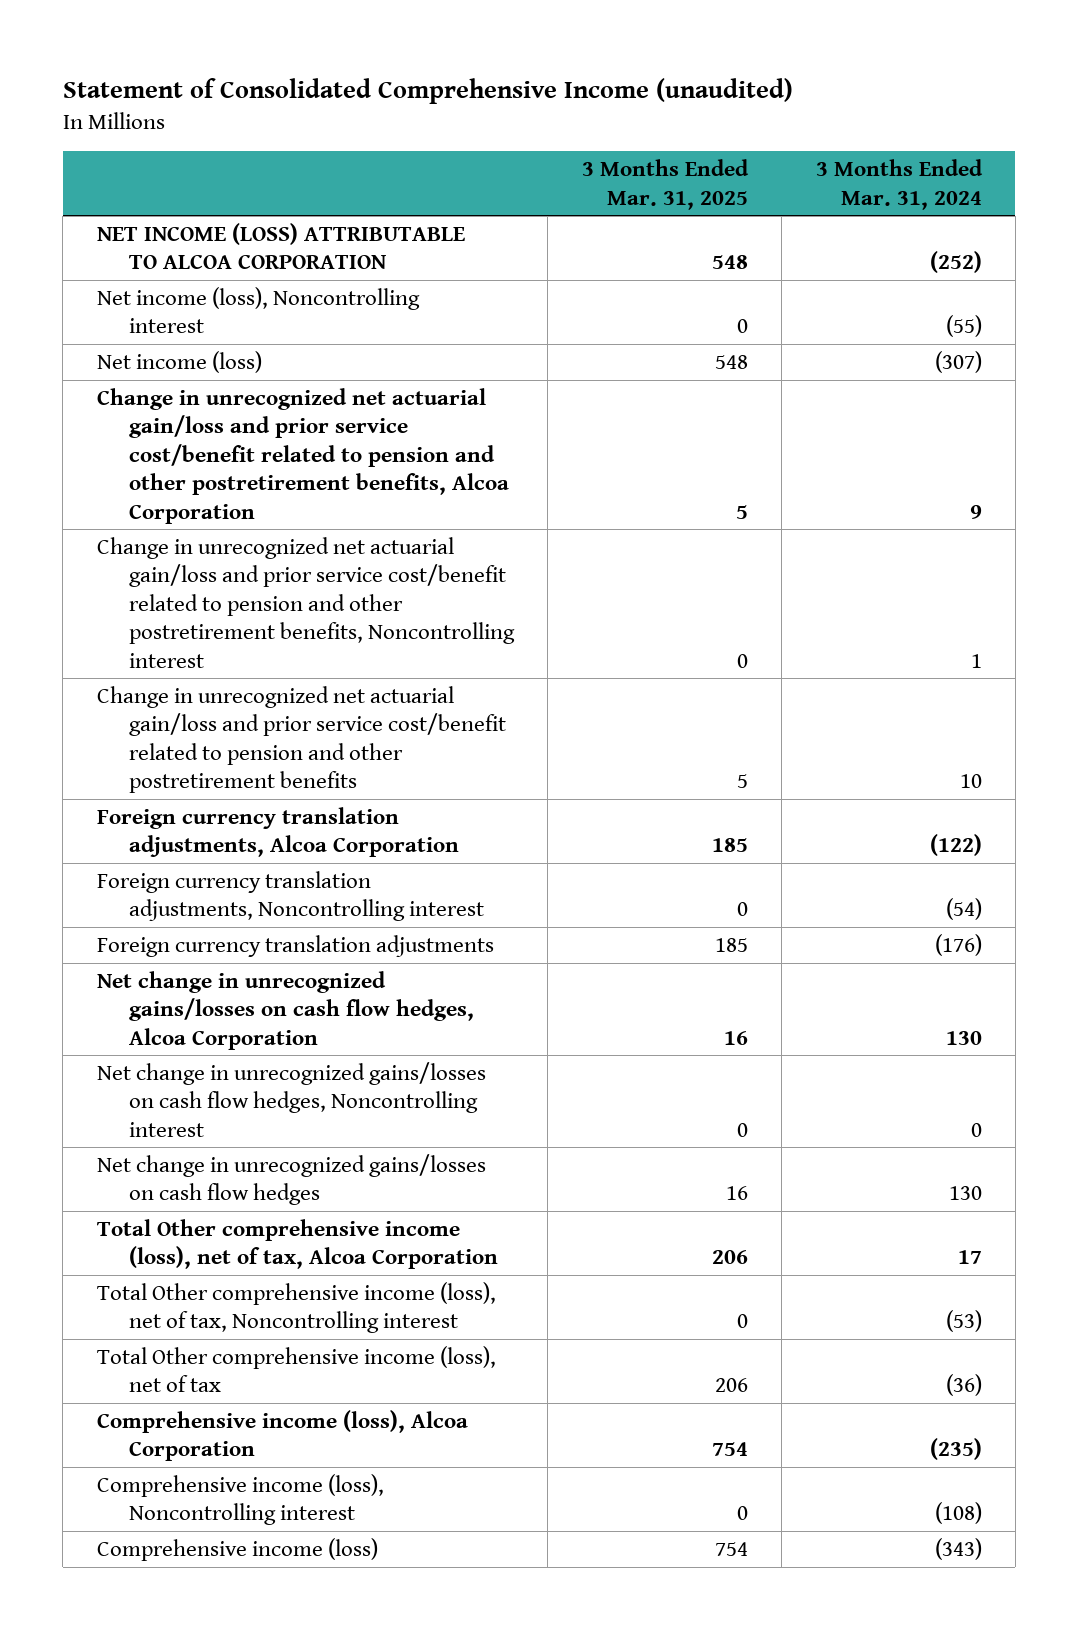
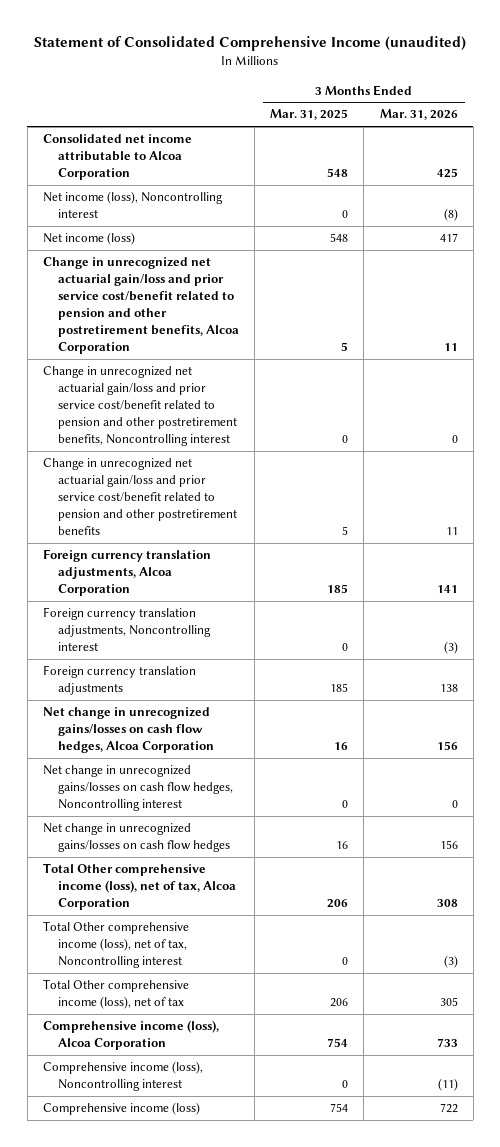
[815,159,983,210] 3 Months Ended Mar. 31, 2024 -> none
none -> [379,109,458,121] Mar. 31, 2026
[96,222,465,270] NET INCOME (LOSS) ATTRIBUTABLE TO ALCOA CORPORATION -> [42,134,192,181] Consolidated net income attributable to Alcoa Corporation

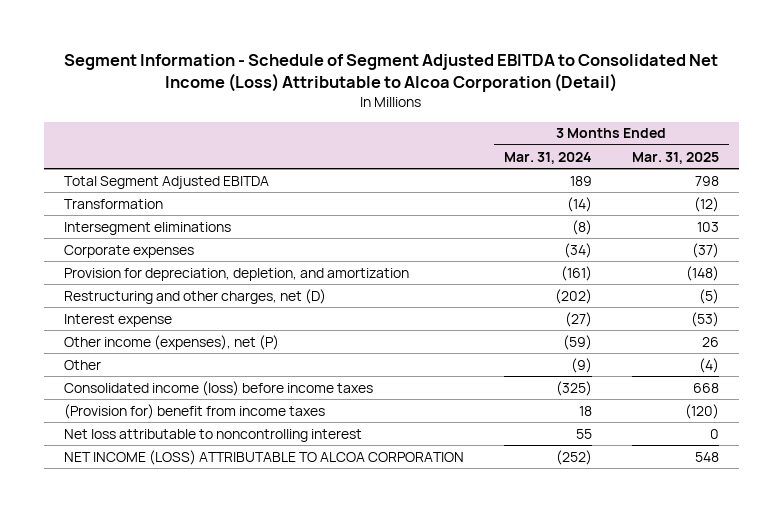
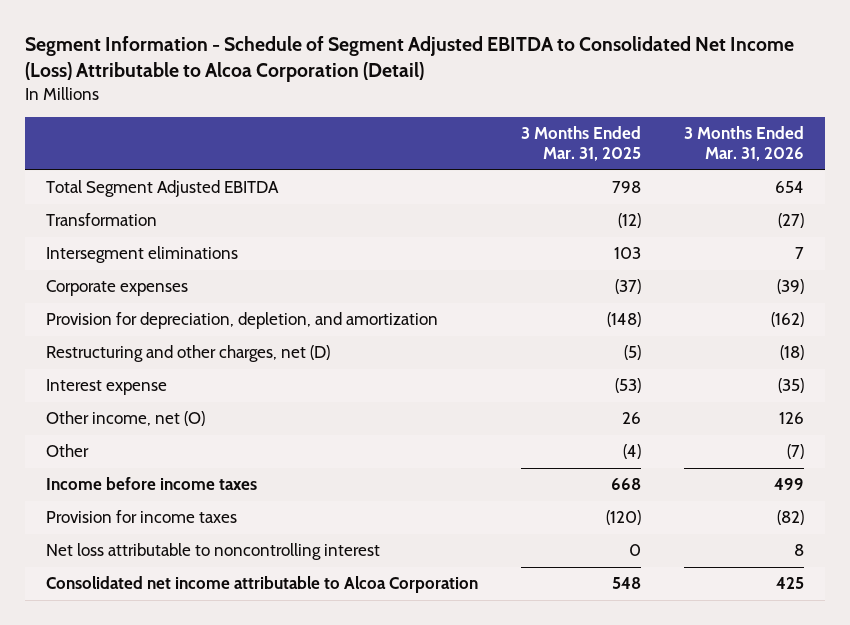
[503,151,592,164] Mar. 31, 2024 -> none
none -> [683,126,804,162] 3 Months Ended Mar. 31, 2026
[63,334,279,350] Other income (expenses), net (P) -> [46,411,206,427] Other income, net (O)
[63,380,373,396] Consolidated income (loss) before income taxes -> [46,477,258,491] Income before income taxes
[63,403,325,419] (Provision for) benefit from income taxes -> [46,510,238,524] Provision for income taxes
[63,449,464,465] NET INCOME (LOSS) ATTRIBUTABLE TO ALCOA CORPORATION -> [46,576,479,594] Consolidated net income attributable to Alcoa Corporation

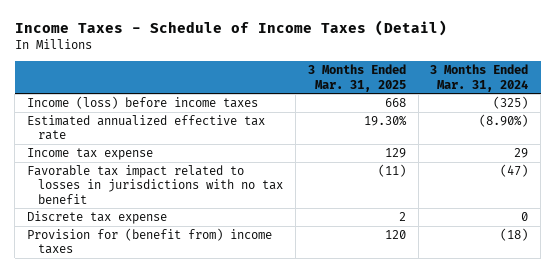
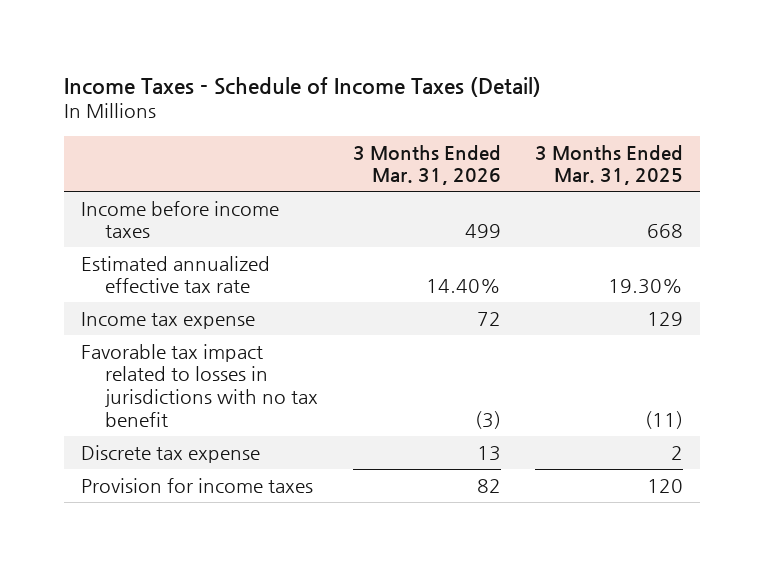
[430,64,529,92] 3 Months Ended Mar. 31, 2024 -> none
none -> [352,144,501,186] 3 Months Ended Mar. 31, 2026
[26,96,258,110] Income (loss) before income taxes -> [81,200,280,239] Income before income taxes
[26,228,272,255] Provision for (benefit from) income taxes -> [81,477,314,493] Provision for income taxes

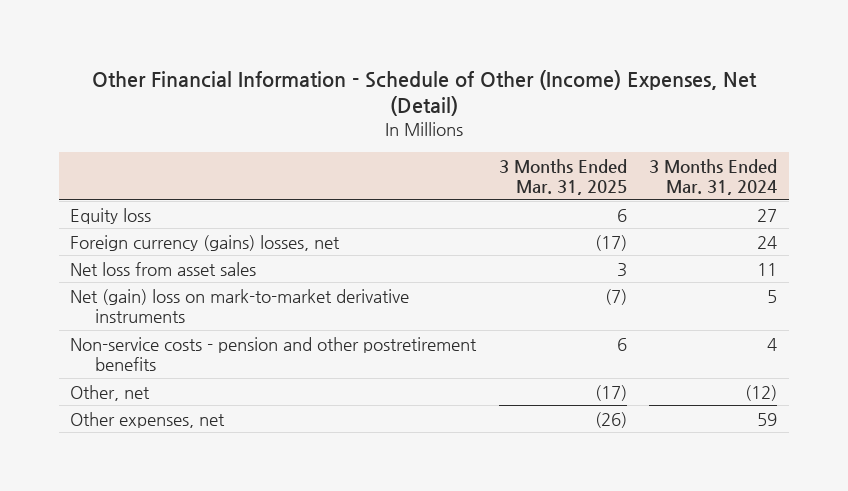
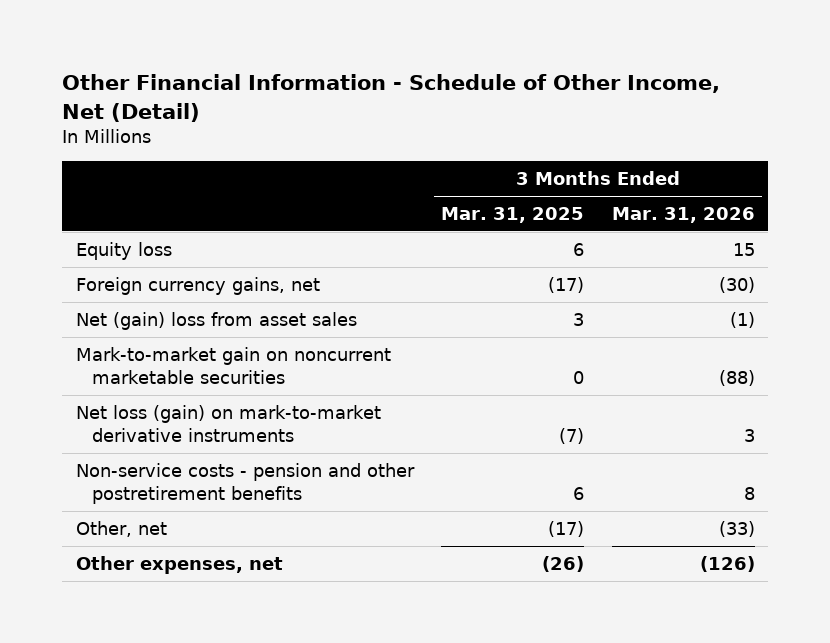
[91,69,757,117] Other Financial Information - Schedule of Other (Income) Expenses, Net (Detail) -> [62,74,721,122] Other Financial Information - Schedule of Other Income, Net (Detail)
[649,158,778,196] 3 Months Ended Mar. 31, 2024 -> none
none -> [611,207,755,224] Mar. 31, 2026
[70,234,341,251] Foreign currency (gains) losses, net -> [75,277,320,296] Foreign currency gains, net
[70,261,257,276] Net loss from asset sales -> [75,312,357,331] Net (gain) loss from asset sales
none -> [75,347,391,385] Mark-to-market gain on noncurrent marketable securities
[70,288,410,324] Net (gain) loss on mark-to-market derivative instruments -> [75,405,381,443] Net loss (gain) on mark-to-market derivative instruments

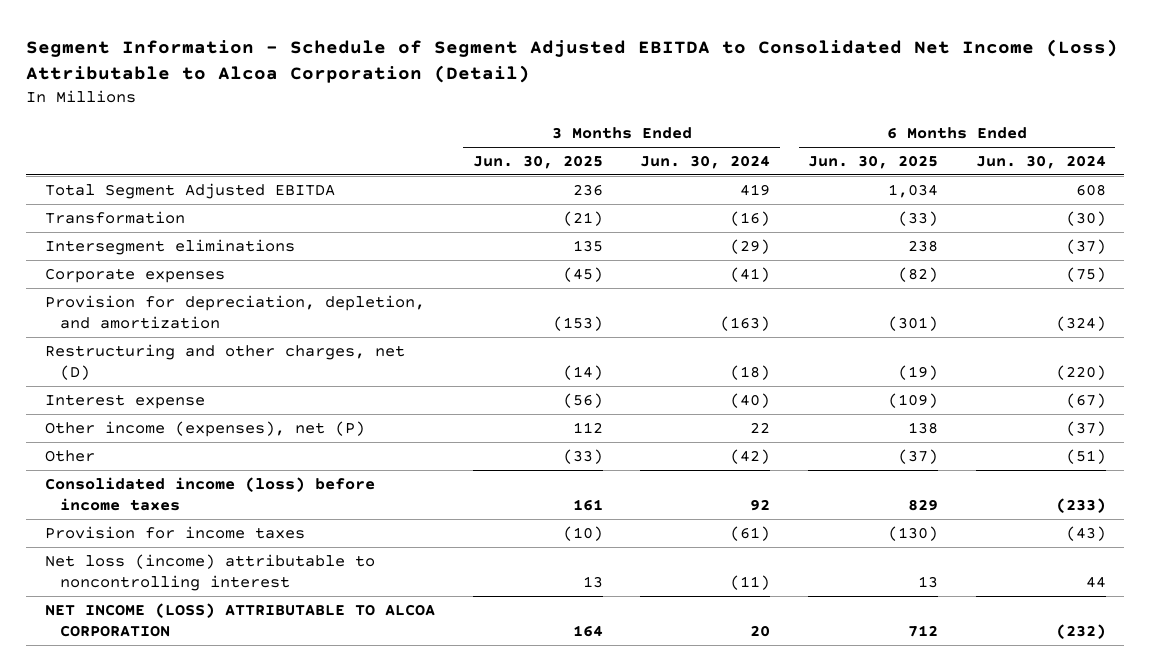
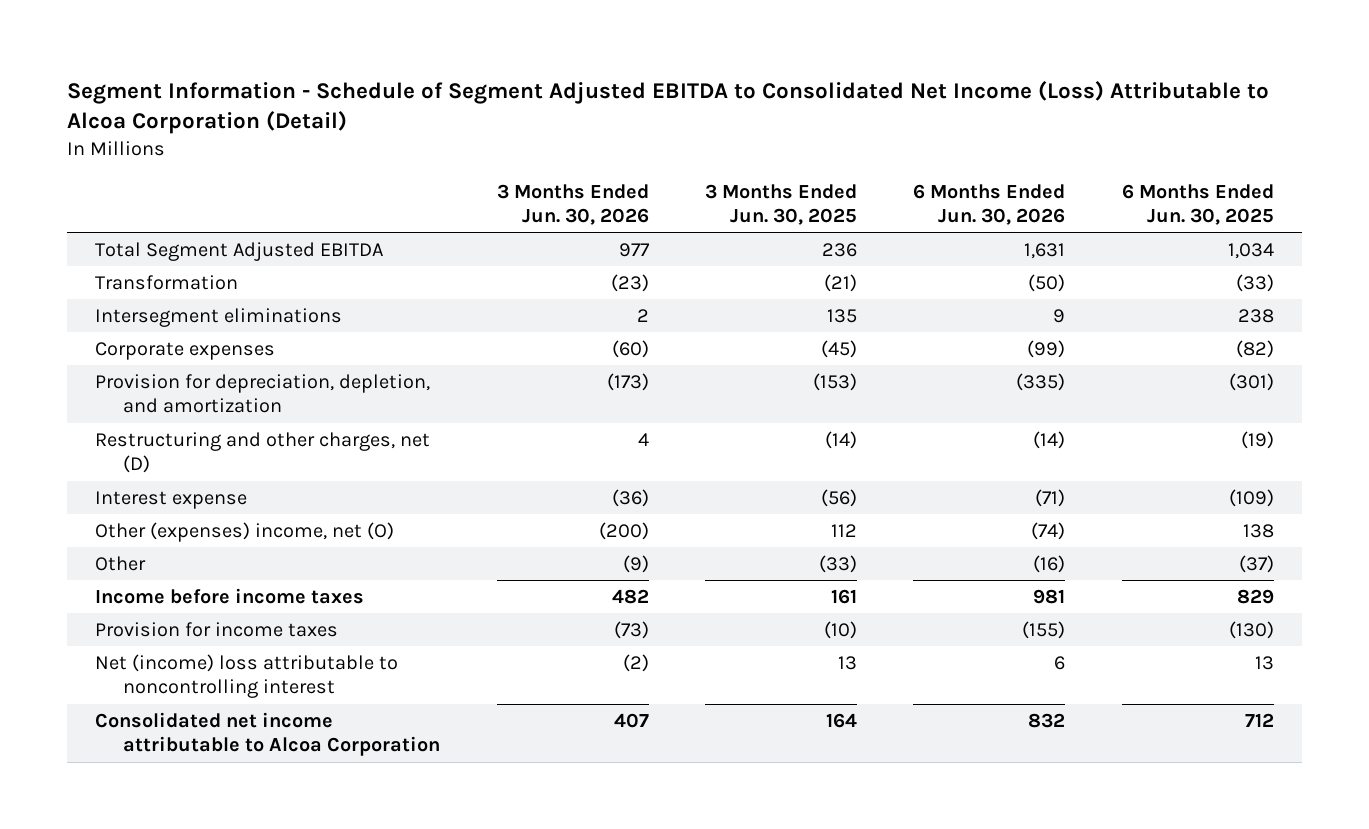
[640,155,771,170] Jun. 30, 2024 -> none
[975,155,1106,170] Jun. 30, 2024 -> none
none -> [496,183,649,226] 3 Months Ended Jun. 30, 2026
none -> [913,183,1066,226] 6 Months Ended Jun. 30, 2026
[45,420,366,437] Other income (expenses), net (P) -> [95,521,395,542] Other (expenses) income, net (O)
[45,476,376,512] Consolidated income (loss) before income taxes -> [95,587,365,604] Income before income taxes
[45,553,376,592] Net loss (income) attributable to noncontrolling interest -> [95,653,399,699] Net (income) loss attributable to noncontrolling interest
[45,602,436,638] NET INCOME (LOSS) ATTRIBUTABLE TO ALCOA CORPORATION -> [95,711,441,757] Consolidated net income attributable to Alcoa Corporation

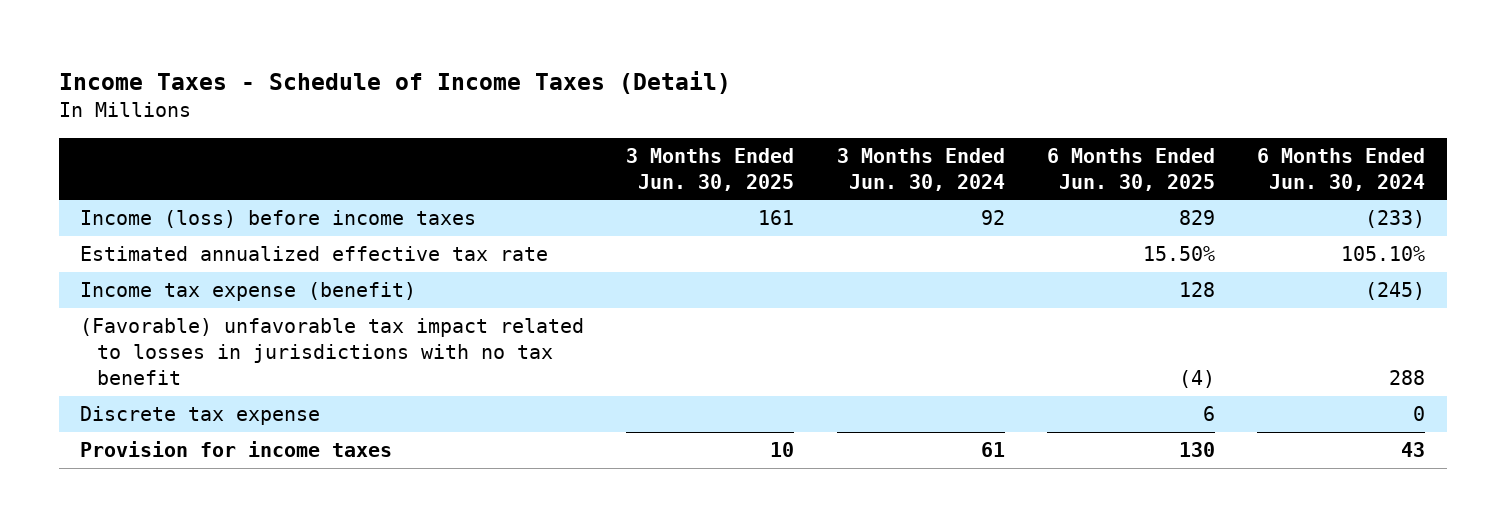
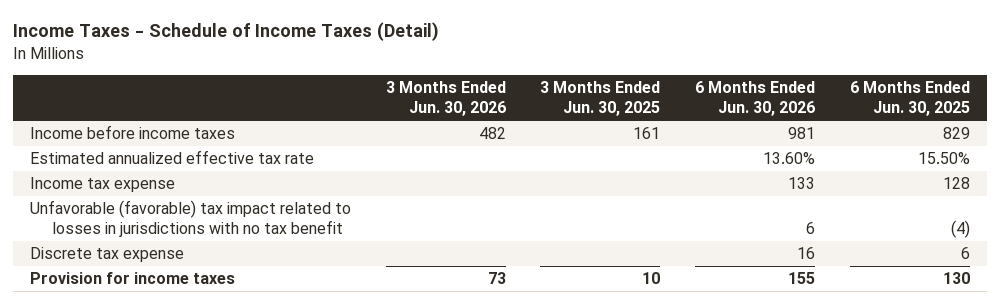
[836,147,1005,191] 3 Months Ended Jun. 30, 2024 -> none
[1257,147,1426,191] 6 Months Ended Jun. 30, 2024 -> none
none -> [385,81,506,116] 3 Months Ended Jun. 30, 2026
none -> [695,81,816,116] 6 Months Ended Jun. 30, 2026
[80,210,477,229] Income (loss) before income taxes -> [30,125,236,140] Income before income taxes
[80,282,417,302] Income tax expense (benefit) -> [30,177,176,193] Income tax expense
[80,318,585,386] (Favorable) unfavorable tax impact related to losses in jurisdictions with no tax benefit -> [30,200,352,238] Unfavorable (favorable) tax impact related to losses in jurisdictions with no tax benefit

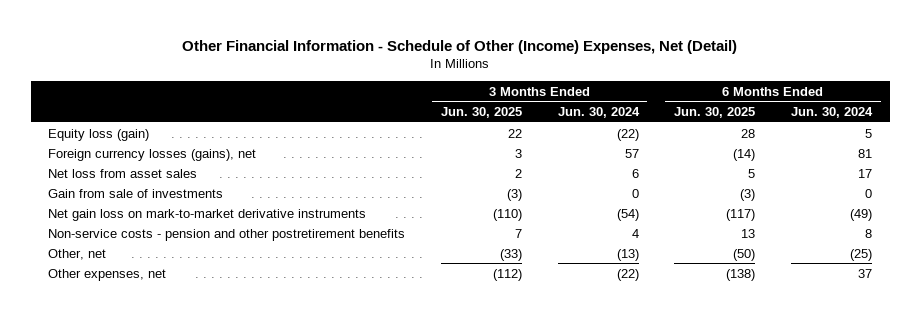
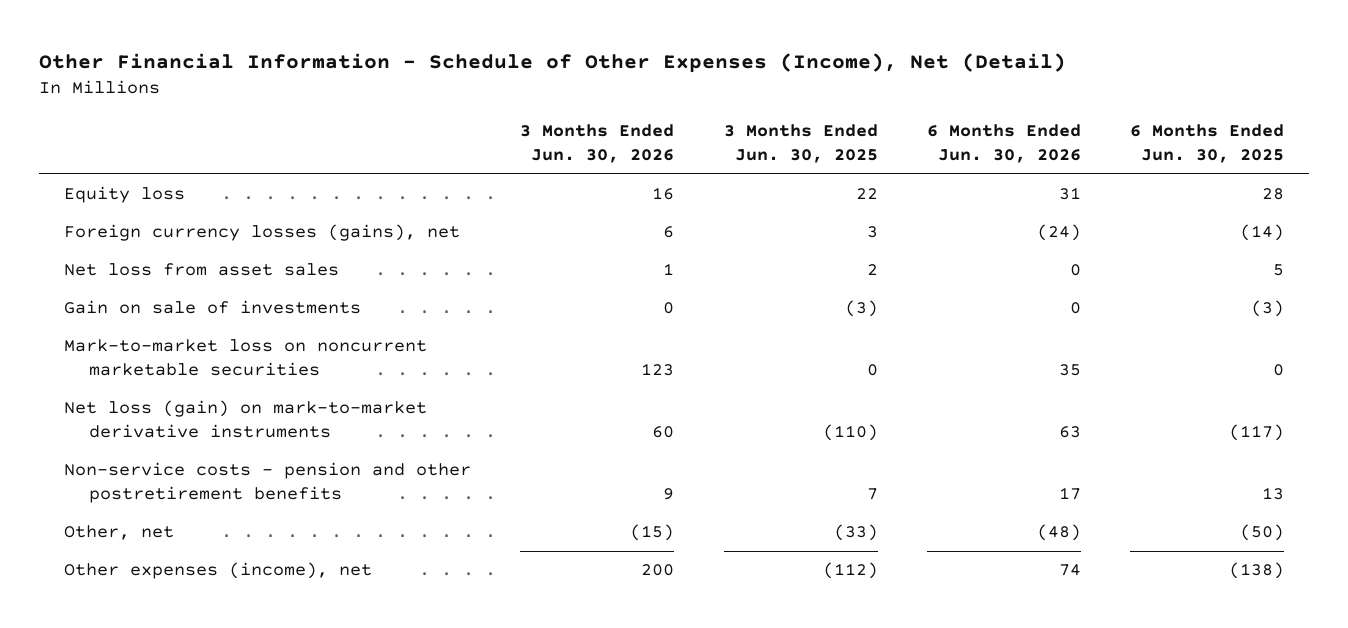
[182,39,738,54] Other Financial Information - Schedule of Other (Income) Expenses, Net (Detail) -> [39,53,1067,74] Other Financial Information - Schedule of Other Expenses (Income), Net (Detail)
[557,107,640,119] Jun. 30, 2024 -> none
[790,107,873,119] Jun. 30, 2024 -> none
none -> [520,124,675,164] 3 Months Ended Jun. 30, 2026
none -> [926,124,1081,164] 6 Months Ended Jun. 30, 2026
[48,128,150,141] Equity loss (gain) -> [63,186,185,204] Equity loss
[48,188,224,198] Gain from sale of investments -> [63,300,361,315] Gain on sale of investments
none -> [63,339,427,377] Mark-to-market loss on noncurrent marketable securities
[48,208,367,221] Net gain loss on mark-to-market derivative instruments -> [63,400,427,439] Net loss (gain) on mark-to-market derivative instruments
[48,268,167,281] Other expenses, net -> [63,562,372,580] Other expenses (income), net

